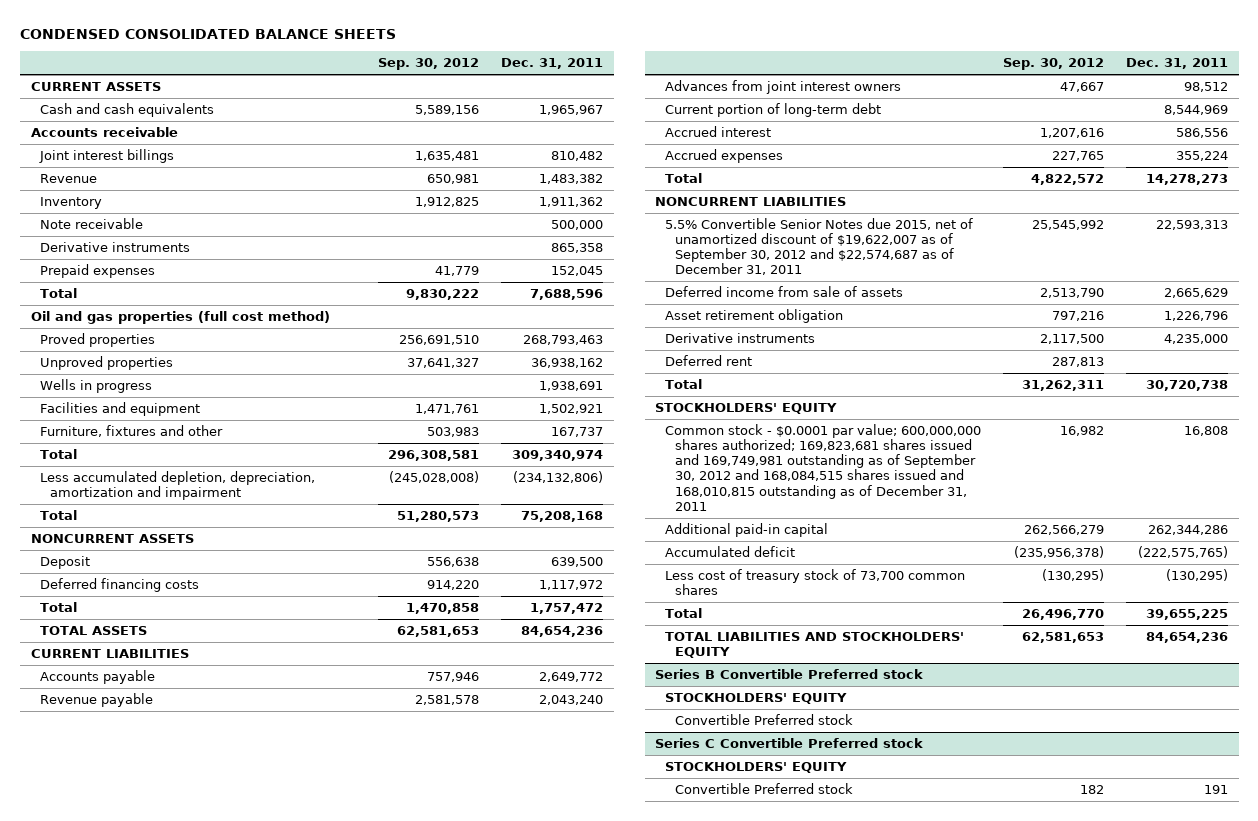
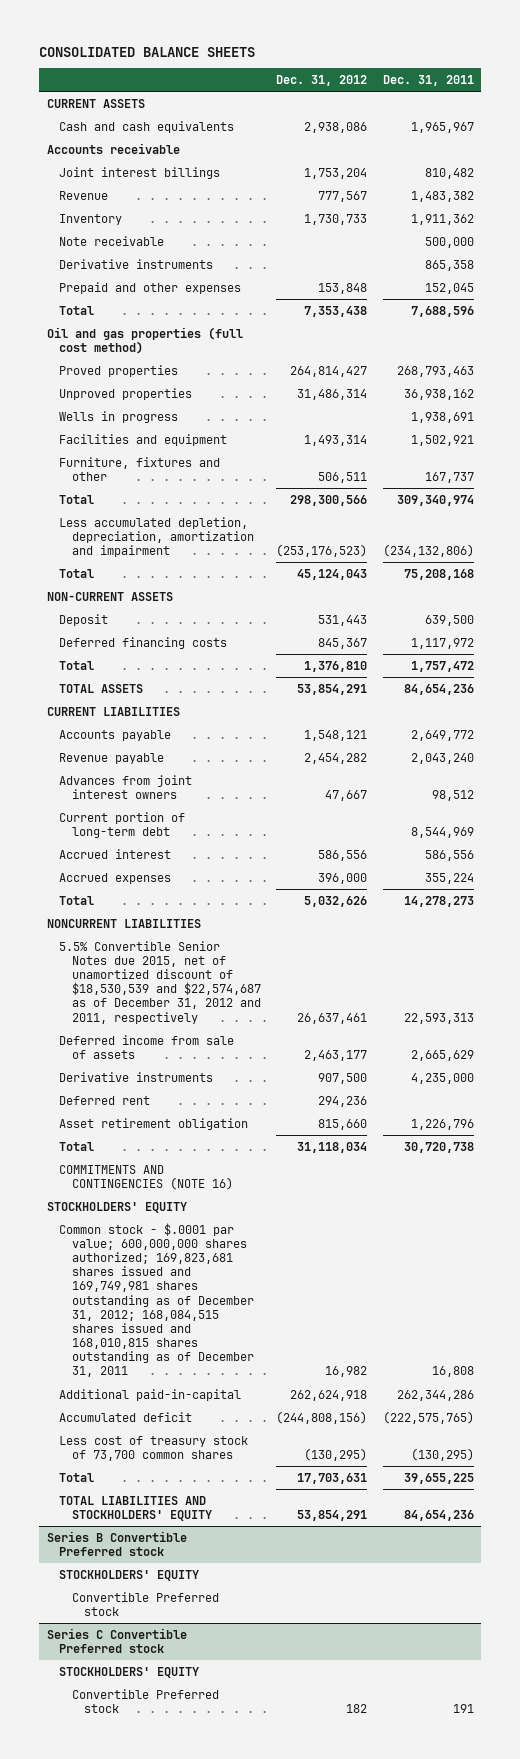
[19,28,396,39] CONDENSED CONSOLIDATED BALANCE SHEETS -> [38,46,255,57] CONSOLIDATED BALANCE SHEETS
[378,58,480,71] Sep. 30, 2012 -> none
none -> [276,74,368,86] Dec. 31, 2012
[40,263,156,278] Prepaid expenses -> [59,281,242,294] Prepaid and other expenses
[30,533,194,543] NONCURRENT ASSETS -> [46,591,173,601] NON-CURRENT ASSETS
[665,217,974,276] 5.5% Convertible Senior Notes due 2015, net of unamortized discount of $19,622,007 as of September 30, 2012 and $22,574,687 as of December 31, 2011 -> [59,940,261,1024] 5.5% Convertible Senior Notes due 2015, net of unamortized discount of $18,530,539 and $22,574,687 as of December 31, 2012 and 2011, respectively
[665,308,844,323] Asset retirement obligation -> [59,1117,249,1130] Asset retirement obligation
none -> [59,1164,233,1190] COMMITMENTS AND CONTINGENCIES (NOTE 16)
[665,423,982,511] Common stock - $0.0001 par value; 600,000,000 shares authorized; 169,823,681 shares issued and 169,749,981 outstanding as of September 30, 2012 and 168,084,515 shares issued and 168,010,815 outstanding as of December 31, 2011 -> [59,1222,254,1378] Common stock - $.0001 par value; 600,000,000 shares authorized; 169,823,681 shares issued and 169,749,981 shares outstanding as of December 31, 2012; 168,084,515 shares issued and 168,010,815 shares outstanding as of December 31, 2011
[665,522,829,537] Additional paid-in capital -> [59,1388,242,1401] Additional paid-in-capital

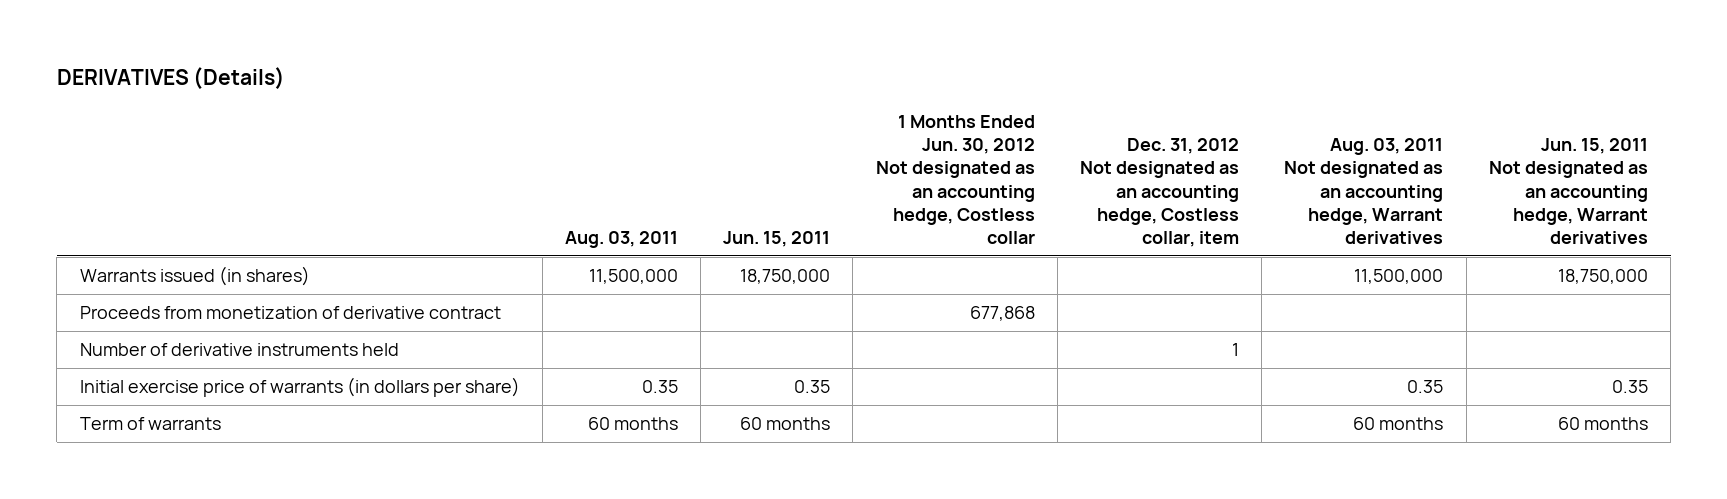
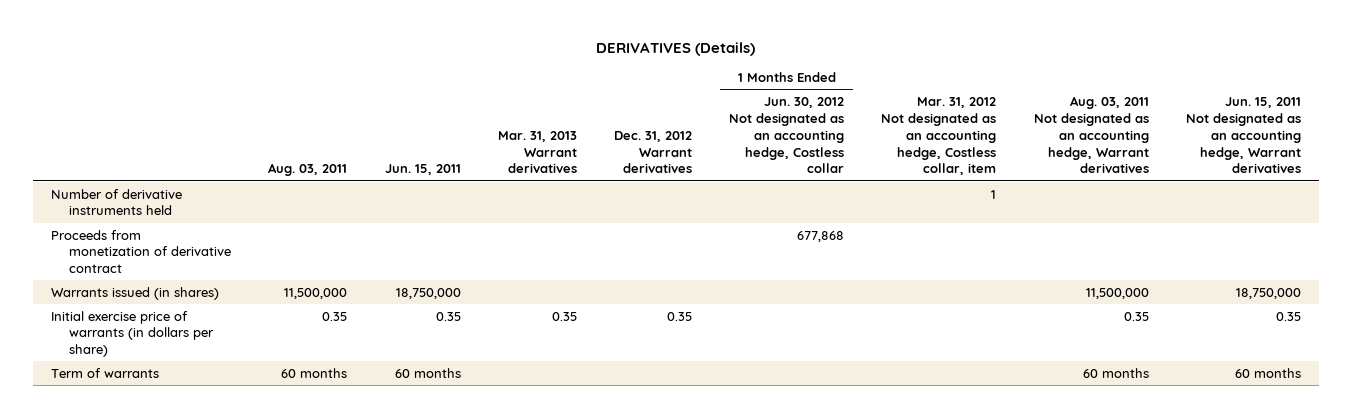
[1080,138,1240,247] Dec. 31, 2012 Not designated as an accounting hedge, Costless collar, item -> none
none -> [497,130,577,174] Mar. 31, 2013 Warrant derivatives
none -> [613,130,692,174] Dec. 31, 2012 Warrant derivatives
none -> [881,97,997,176] Mar. 31, 2012 Not designated as an accounting hedge, Costless collar, item
[79,306,501,320] Proceeds from monetization of derivative contract -> [51,229,232,274] Proceeds from monetization of derivative contract
[79,266,310,287] Warrants issued (in shares) -> [51,286,220,300] Warrants issued (in shares)

